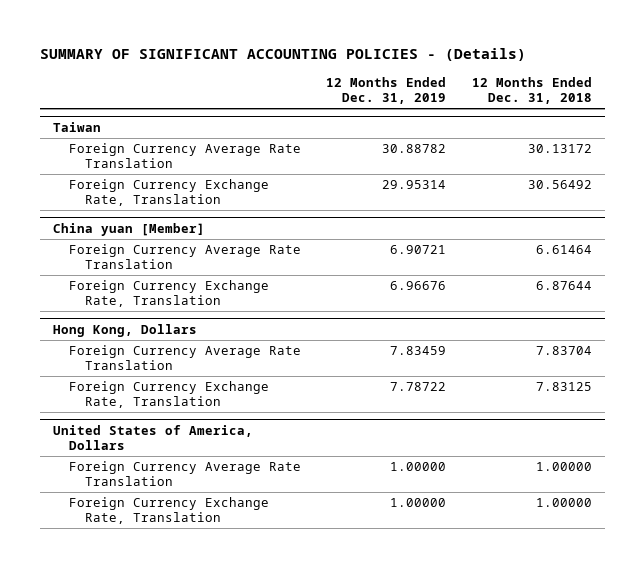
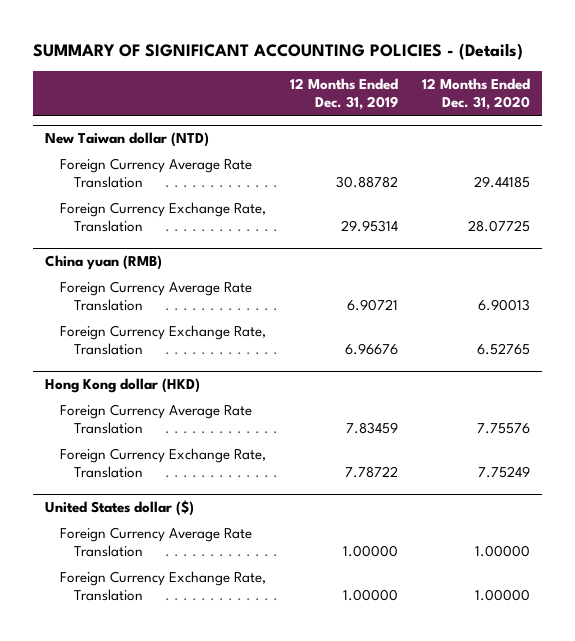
[471,77,592,105] 12 Months Ended Dec. 31, 2018 -> none
none -> [422,78,531,111] 12 Months Ended Dec. 31, 2020
[52,121,101,132] Taiwan -> [45,131,210,147] New Taiwan dollar (NTD)
[52,222,205,236] China yuan [Member] -> [45,254,163,270] China yuan (RMB)
[52,323,197,337] Hong Kong, Dollars -> [45,377,201,393] Hong Kong dollar (HKD)
[52,424,253,450] United States of America, Dollars -> [45,499,195,516] United States dollar ($)

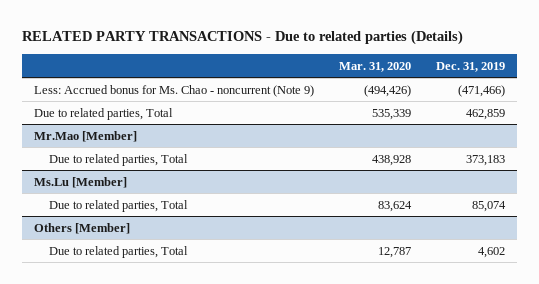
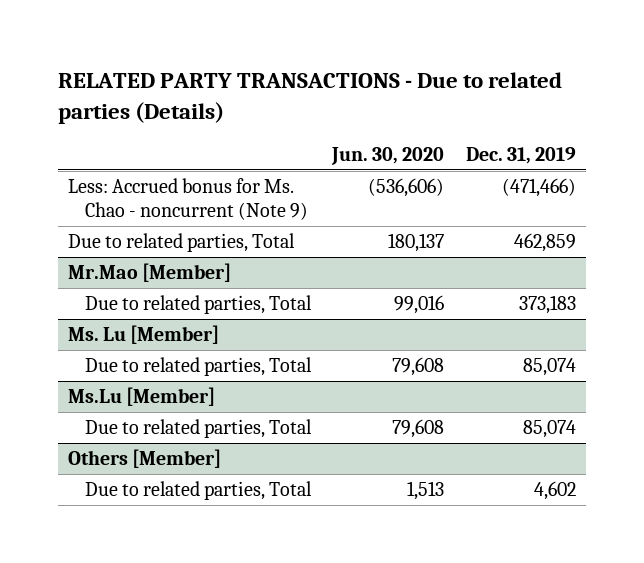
[338,61,411,72] Mar. 31, 2020 -> none
none -> [331,146,445,165] Jun. 30, 2020
none -> [68,325,220,345] Ms. Lu [Member]
none -> [85,357,313,377] Due to related parties, Total

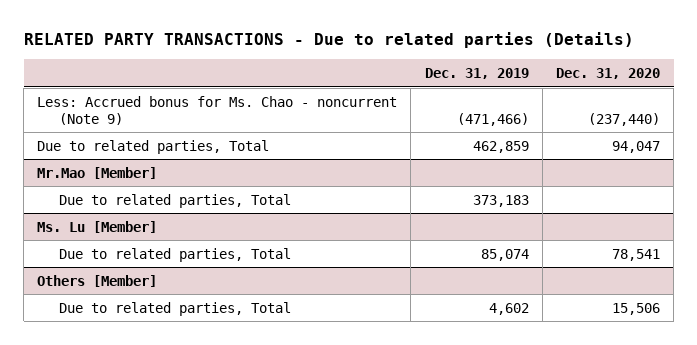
[331,146,445,165] Jun. 30, 2020 -> none
none -> [556,68,661,80] Dec. 31, 2020
[68,387,216,407] Ms.Lu [Member] -> none
[85,419,313,439] Due to related parties, Total -> none

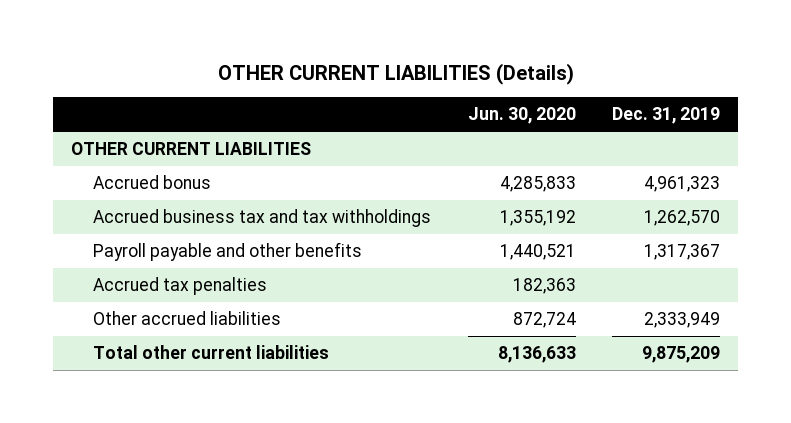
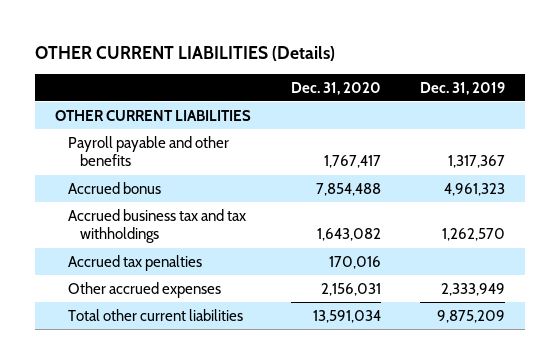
[467,107,576,125] Jun. 30, 2020 -> none
none -> [290,81,381,95] Dec. 31, 2020
[92,242,362,262] Payroll payable and other benefits -> [67,135,229,167] Payroll payable and other benefits
[92,311,281,326] Other accrued liabilities -> [67,281,221,298] Other accrued expenses

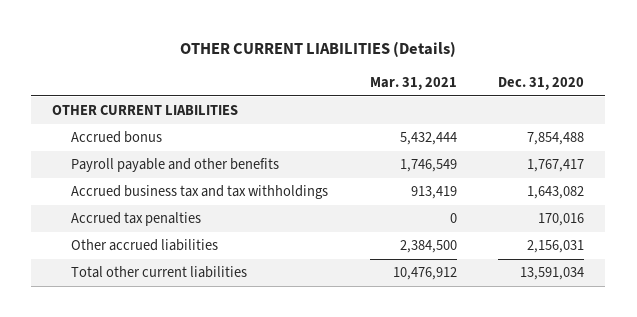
[420,81,506,95] Dec. 31, 2019 -> none
none -> [369,76,457,90] Mar. 31, 2021
[67,135,229,167] Payroll payable and other benefits -> [70,158,279,173] Payroll payable and other benefits
[67,281,221,298] Other accrued expenses -> [70,239,218,252] Other accrued liabilities

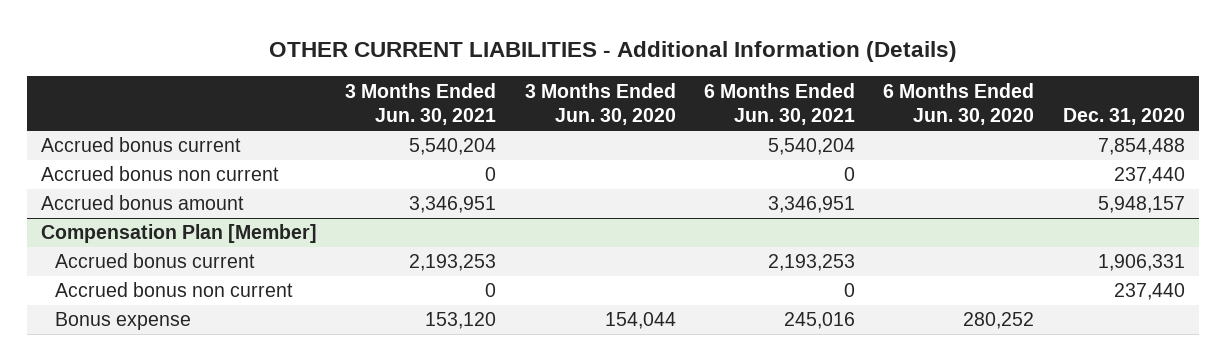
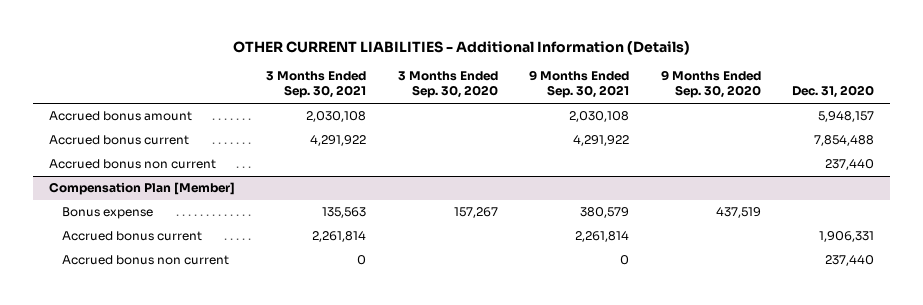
[345,82,497,126] 3 Months Ended Jun. 30, 2021 -> none
[524,82,676,126] 3 Months Ended Jun. 30, 2020 -> none
[703,82,855,126] 6 Months Ended Jun. 30, 2021 -> none
[883,82,1035,126] 6 Months Ended Jun. 30, 2020 -> none
none -> [266,71,367,99] 3 Months Ended Sep. 30, 2021
none -> [397,71,498,99] 3 Months Ended Sep. 30, 2020
none -> [529,70,630,99] 9 Months Ended Sep. 30, 2021
none -> [660,70,761,99] 9 Months Ended Sep. 30, 2020
[40,195,244,211] Accrued bonus amount -> [48,111,192,122] Accrued bonus amount
[54,312,191,331] Bonus expense -> [61,207,153,220] Bonus expense

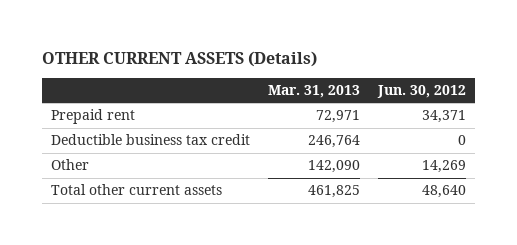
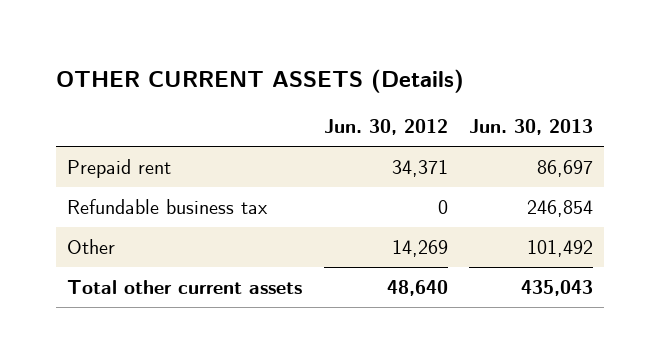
[267,85,360,99] Mar. 31, 2013 -> none
none -> [469,119,594,136] Jun. 30, 2013
[51,134,251,146] Deductible business tax credit -> [67,198,269,214] Refundable business tax

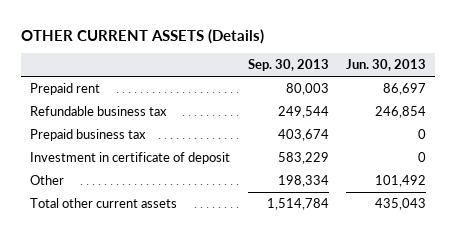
[323,119,448,136] Jun. 30, 2012 -> none
none -> [247,59,329,72] Sep. 30, 2013
none -> [29,129,146,142] Prepaid business tax
none -> [29,152,230,165] Investment in certificate of deposit

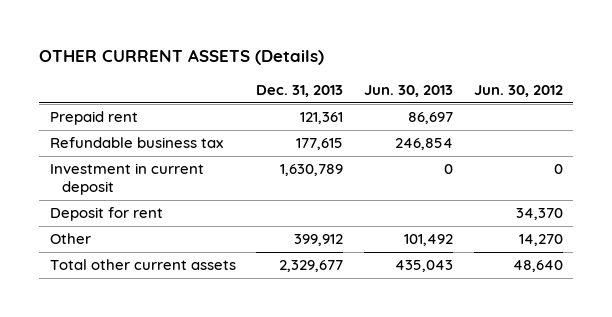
[247,59,329,72] Sep. 30, 2013 -> none
none -> [256,85,344,98] Dec. 31, 2013
none -> [473,85,563,98] Jun. 30, 2012
[29,129,146,142] Prepaid business tax -> none
[29,152,230,165] Investment in certificate of deposit -> [49,163,204,196] Investment in current deposit
none -> [49,207,163,222] Deposit for rent

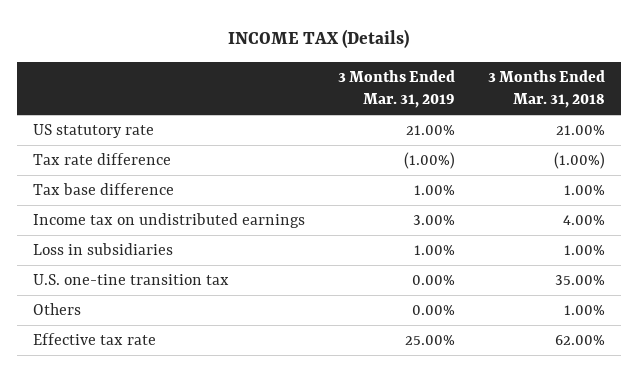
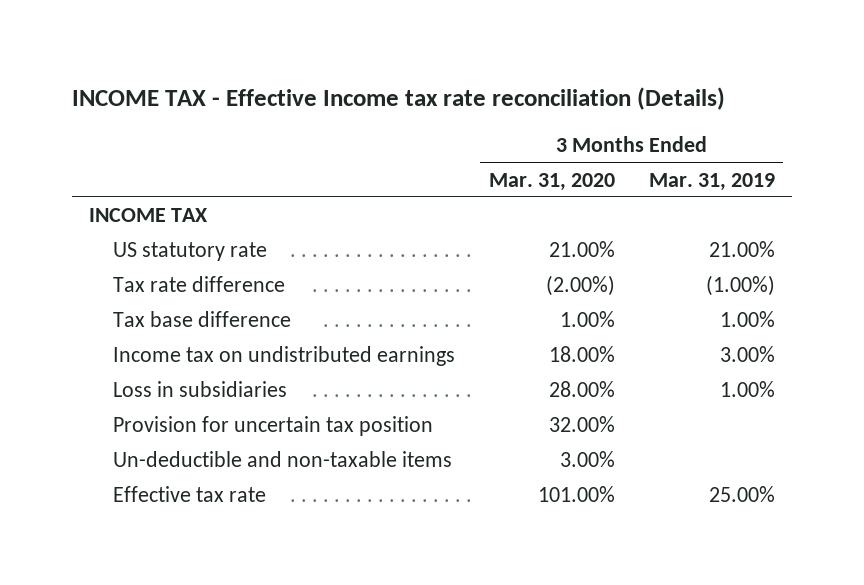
[228,28,410,48] INCOME TAX (Details) -> [72,87,726,111] INCOME TAX - Effective Income tax rate reconciliation (Details)
[487,69,605,109] 3 Months Ended Mar. 31, 2018 -> none
none -> [488,172,615,191] Mar. 31, 2020
none -> [89,208,209,223] INCOME TAX
[33,274,230,286] U.S. one-tine transition tax -> none
[33,303,82,316] Others -> none
none -> [112,416,433,437] Provision for uncertain tax position
none -> [112,451,452,468] Un-deductible and non-taxable items

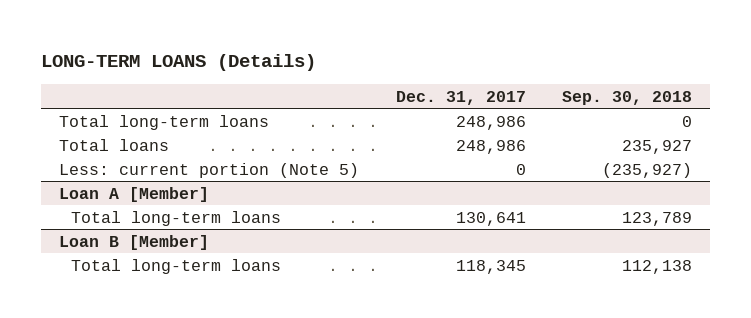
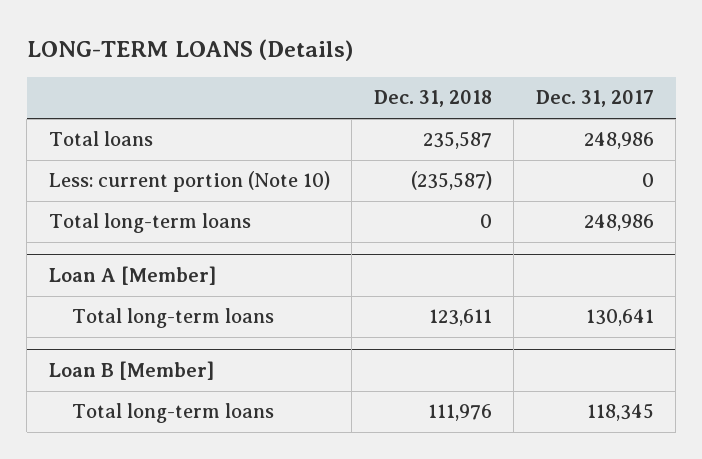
[561,90,692,105] Sep. 30, 2018 -> none
none -> [373,90,492,108] Dec. 31, 2018
[59,162,360,178] Less: current portion (Note 5) -> [48,171,330,193] Less: current portion (Note 10)
[59,114,270,130] Total long-term loans -> [48,213,251,234] Total long-term loans

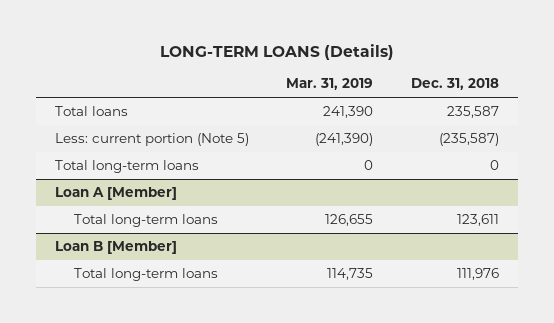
[535,90,654,108] Dec. 31, 2017 -> none
none -> [286,78,374,91] Mar. 31, 2019
[48,171,330,193] Less: current portion (Note 10) -> [54,133,249,147] Less: current portion (Note 5)

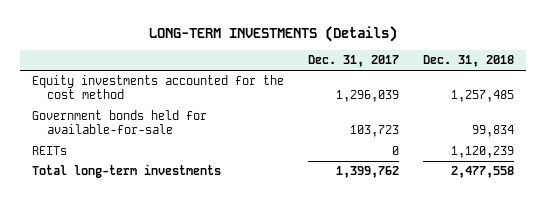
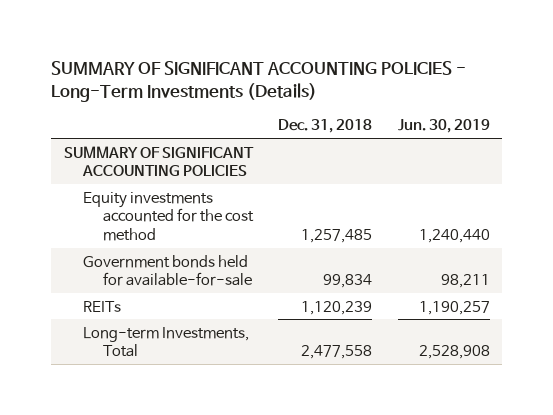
[149,26,398,43] LONG-TERM INVESTMENTS (Details) -> [50,60,466,102] SUMMARY OF SIGNIFICANT ACCOUNTING POLICIES - Long-Term Investments (Details)
[308,55,400,68] Dec. 31, 2017 -> none
none -> [397,119,490,134] Jun. 30, 2019
none -> [63,145,254,177] SUMMARY OF SIGNIFICANT ACCOUNTING POLICIES
[32,164,222,179] Total long-term investments -> [83,326,250,358] Long-term Investments, Total

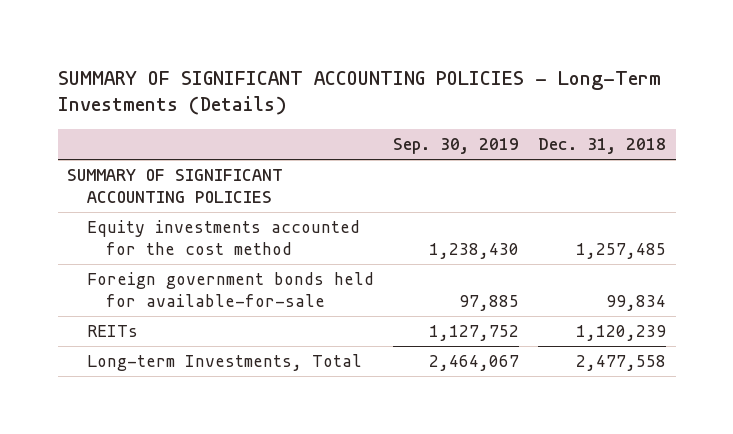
[397,119,490,134] Jun. 30, 2019 -> none
none -> [392,137,519,154] Sep. 30, 2019
[83,254,252,287] Government bonds held for available-for-sale -> [86,272,374,308] Foreign government bonds held for available-for-sale

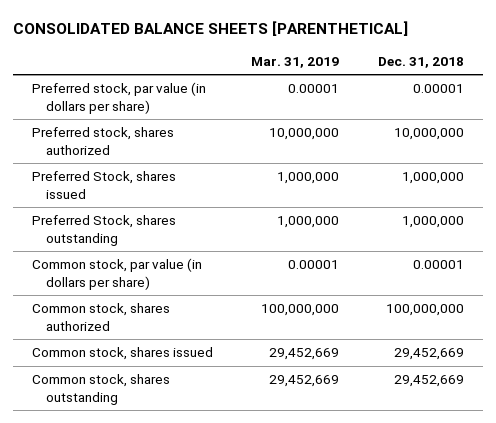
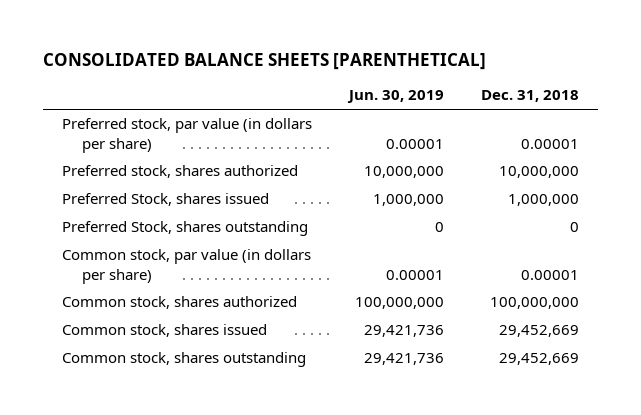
[251,56,340,68] Mar. 31, 2019 -> none
none -> [346,90,444,104] Jun. 30, 2019
[402,216,465,229] 1,000,000 -> [570,222,580,233] 0

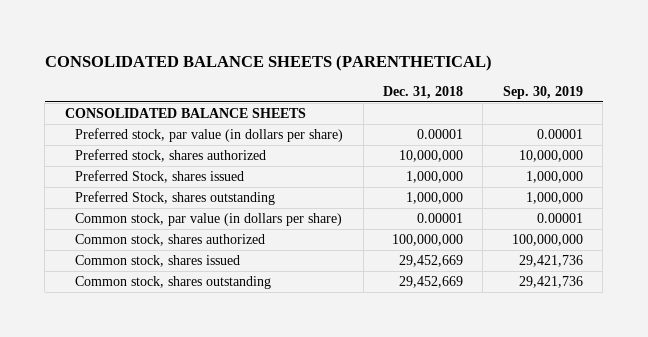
[43,53,487,71] CONSOLIDATED BALANCE SHEETS [PARENTHETICAL] -> [44,54,492,71] CONSOLIDATED BALANCE SHEETS (PARENTHETICAL)
[346,90,444,104] Jun. 30, 2019 -> none
none -> [502,86,583,100] Sep. 30, 2019
none -> [64,107,306,118] CONSOLIDATED BALANCE SHEETS
[570,222,580,233] 0 -> [406,191,464,204] 1,000,000

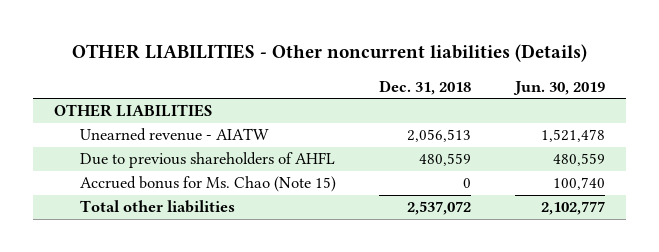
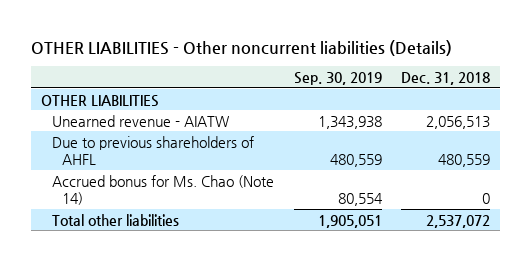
[512,80,605,95] Jun. 30, 2019 -> none
none -> [293,71,382,85] Sep. 30, 2019
[79,176,336,193] Accrued bonus for Ms. Chao (Note 15) -> [51,174,274,205] Accrued bonus for Ms. Chao (Note 14)

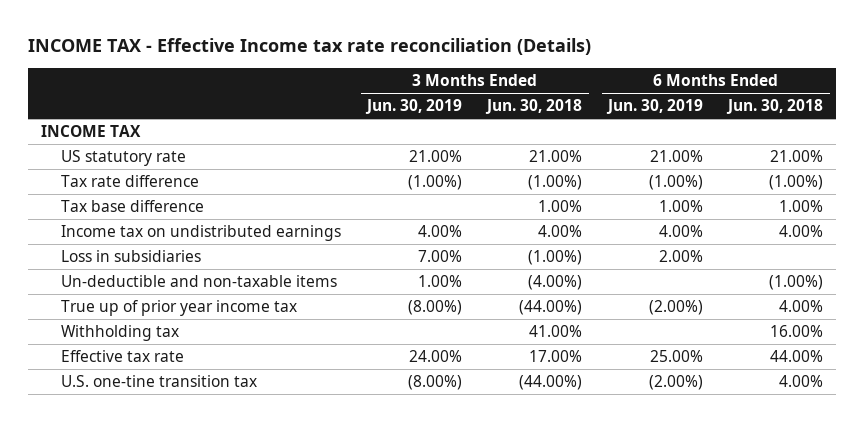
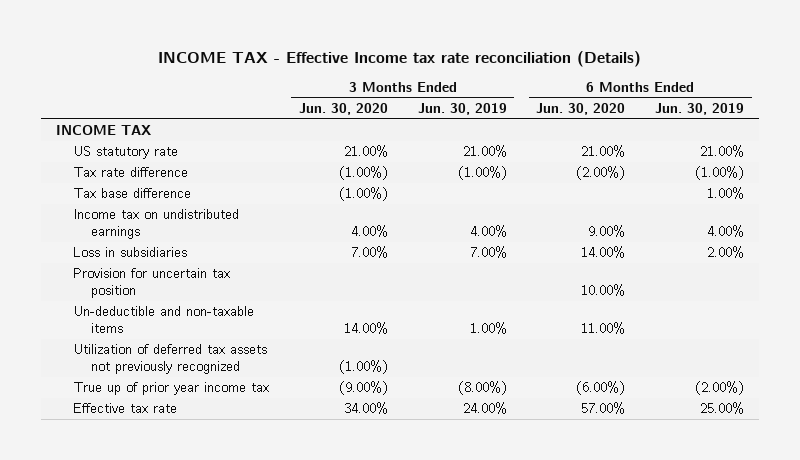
[485,99,583,115] Jun. 30, 2018 -> none
[726,99,824,115] Jun. 30, 2018 -> none
none -> [298,103,388,116] Jun. 30, 2020
none -> [536,103,626,116] Jun. 30, 2020
none -> [73,268,231,298] Provision for uncertain tax position
none -> [73,344,268,374] Utilization of deferred tax assets not previously recognized
[61,325,180,342] Withholding tax -> none
[61,375,258,388] U.S. one-tine transition tax -> none

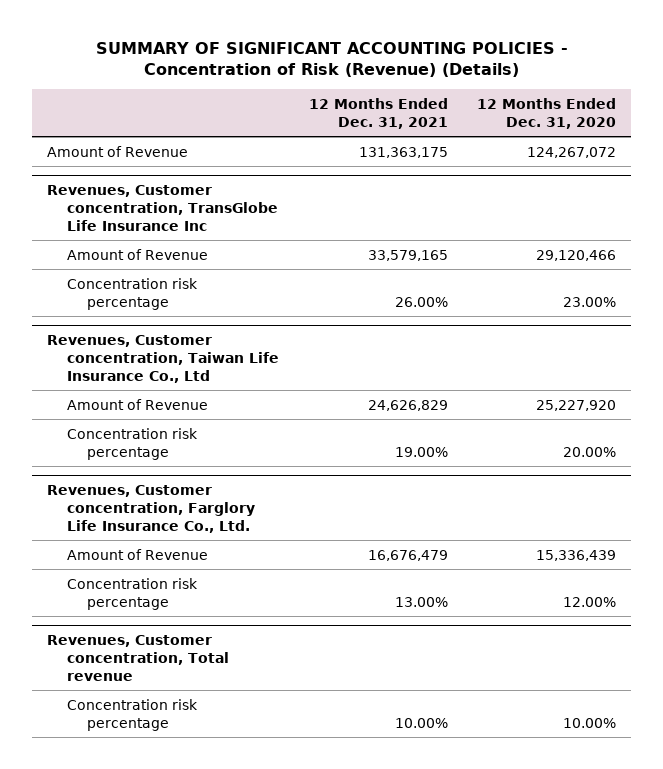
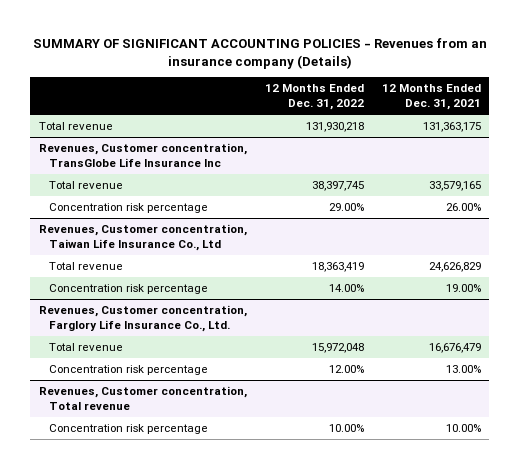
[95,41,568,78] SUMMARY OF SIGNIFICANT ACCOUNTING POLICIES - Concentration of Risk (Revenue) (Details) -> [32,37,487,69] SUMMARY OF SIGNIFICANT ACCOUNTING POLICIES - Revenues from an insurance company (Details)
[477,97,617,129] 12 Months Ended Dec. 31, 2020 -> none
none -> [264,84,364,111] 12 Months Ended Dec. 31, 2022
[47,145,189,157] Amount of Revenue -> [39,122,114,131] Total revenue
[67,248,209,260] Amount of Revenue -> [48,181,123,190] Total revenue
[67,398,209,410] Amount of Revenue -> [48,262,123,271] Total revenue
[67,548,209,560] Amount of Revenue -> [48,343,123,352] Total revenue

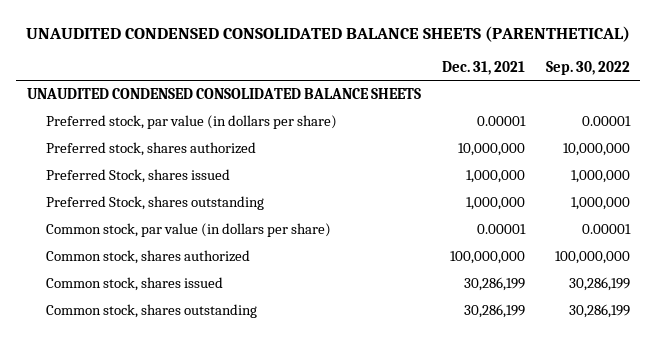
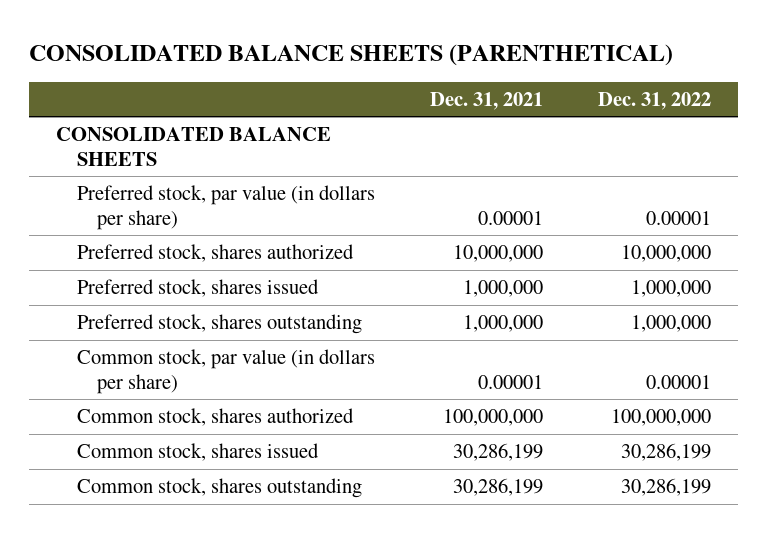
[26,25,631,42] UNAUDITED CONDENSED CONSOLIDATED BALANCE SHEETS (PARENTHETICAL) -> [28,44,673,67] CONSOLIDATED BALANCE SHEETS (PARENTHETICAL)
[545,60,630,75] Sep. 30, 2022 -> none
none -> [597,91,711,110] Dec. 31, 2022
[26,88,421,100] UNAUDITED CONDENSED CONSOLIDATED BALANCE SHEETS -> [56,127,332,166] CONSOLIDATED BALANCE SHEETS
[45,169,230,184] Preferred Stock, shares issued -> [76,279,319,298] Preferred stock, shares issued
[45,196,264,211] Preferred Stock, shares outstanding -> [76,314,362,335] Preferred stock, shares outstanding

